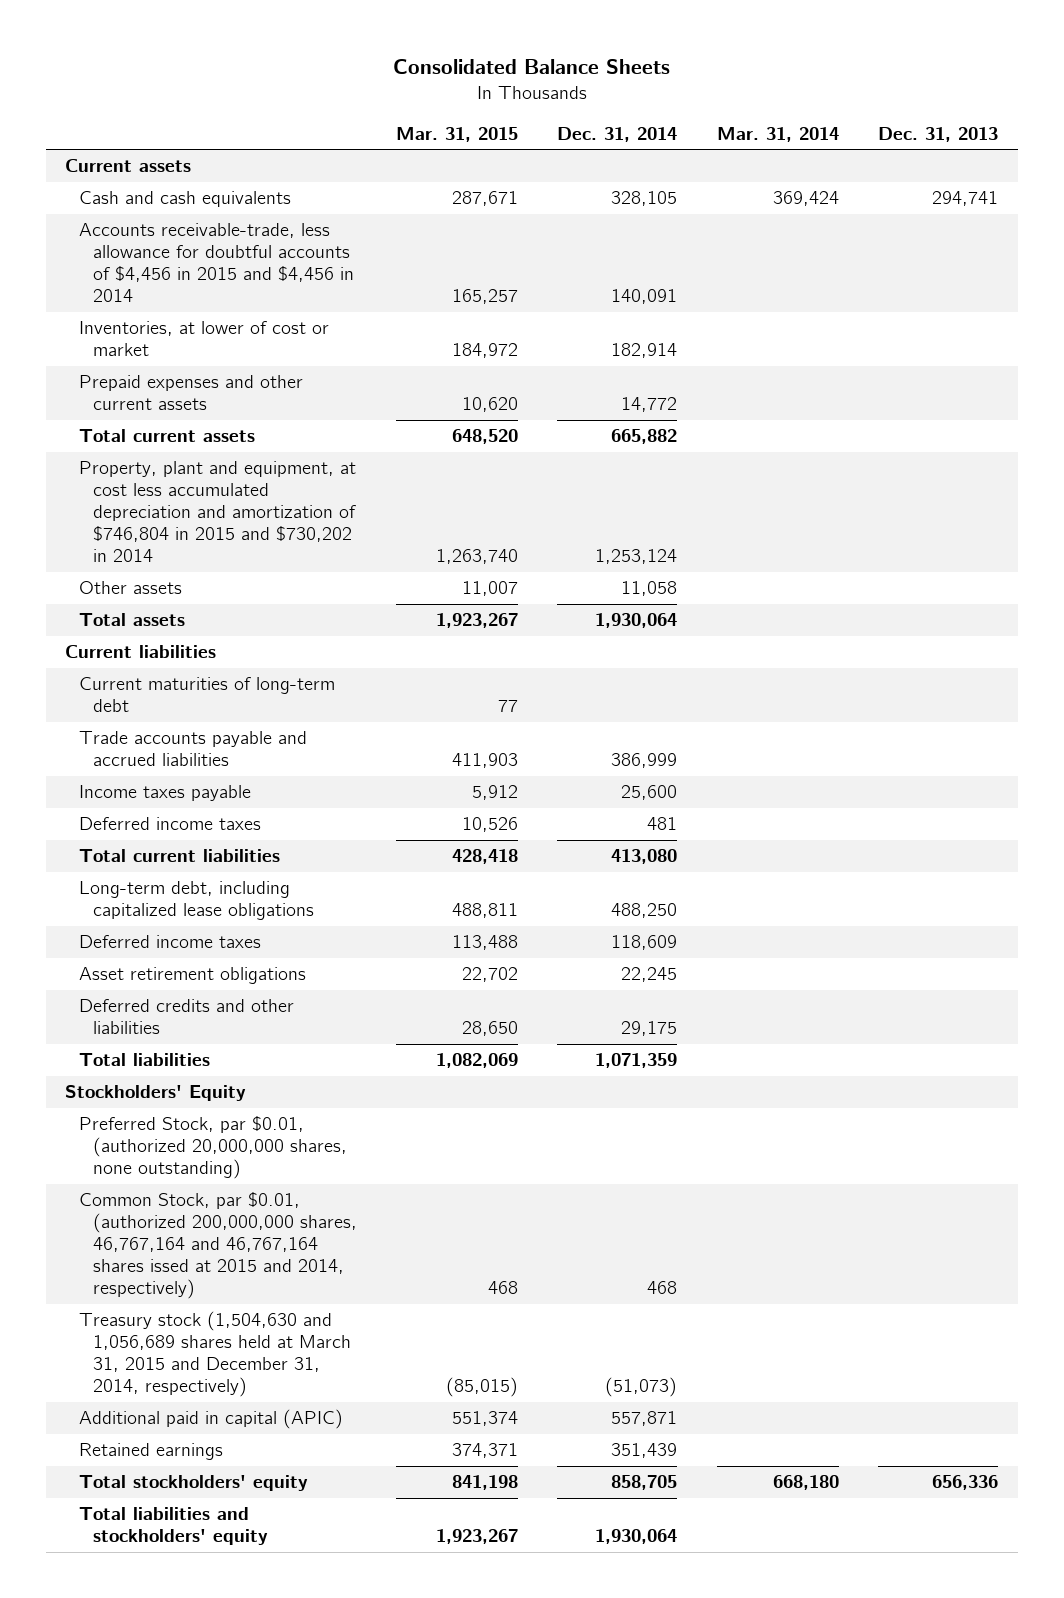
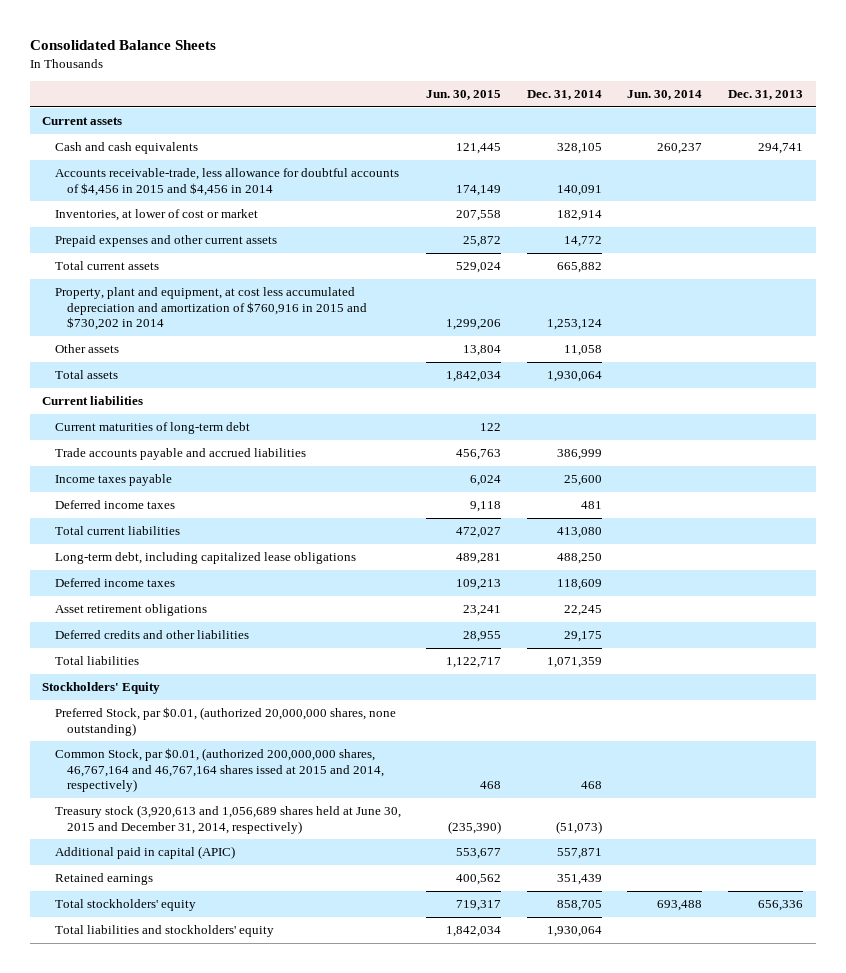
[395,126,518,142] Mar. 31, 2015 -> none
[716,126,839,142] Mar. 31, 2014 -> none
none -> [426,90,502,101] Jun. 30, 2015
none -> [627,90,703,101] Jun. 30, 2014
[79,461,357,562] Property, plant and equipment, at cost less accumulated depreciation and amortization of $746,804 in 2015 and $730,202 in 2014 -> [54,287,367,331] Property, plant and equipment, at cost less accumulated depreciation and amortization of $760,916 in 2015 and $730,202 in 2014
[79,1311,351,1398] Treasury stock (1,504,630 and 1,056,689 shares held at March 31, 2015 and December 31, 2014, respectively) -> [54,805,401,834] Treasury stock (3,920,613 and 1,056,689 shares held at June 30, 2015 and December 31, 2014, respectively)

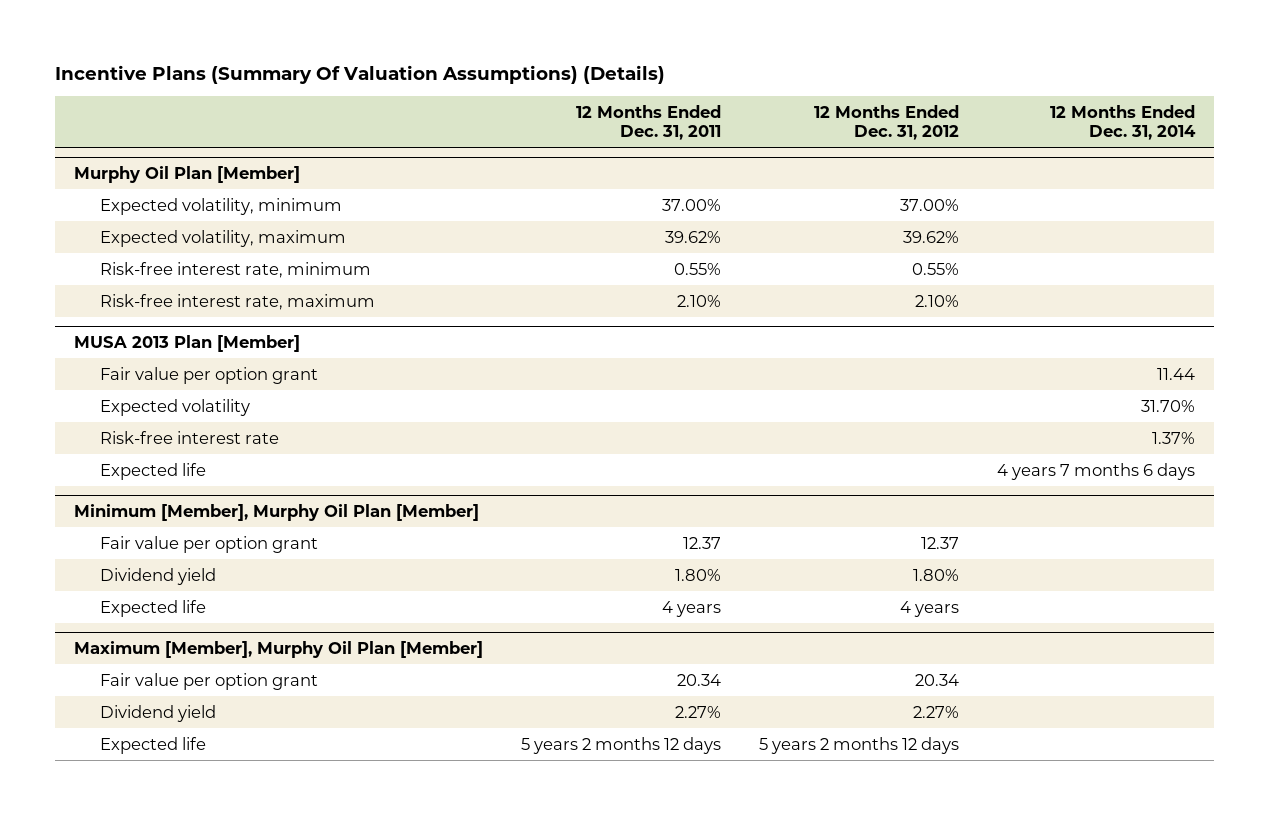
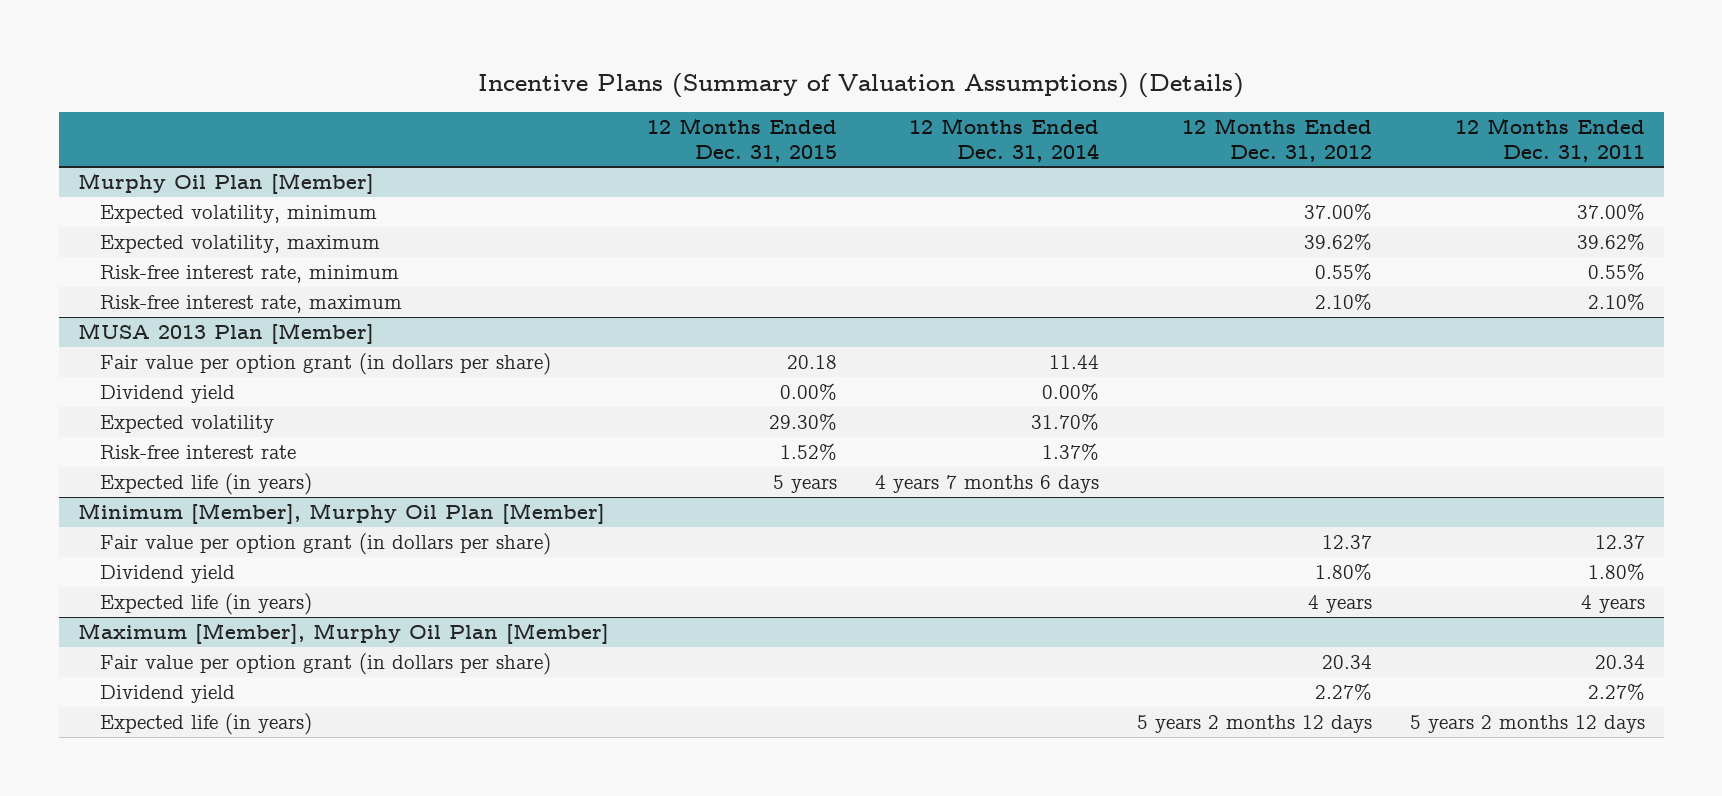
[54,64,665,84] Incentive Plans (Summary Of Valuation Assumptions) (Details) -> [478,73,1245,99] Incentive Plans (Summary of Valuation Assumptions) (Details)
none -> [646,118,837,162] 12 Months Ended Dec. 31, 2015
[99,366,318,384] Fair value per option grant -> [100,353,552,376] Fair value per option grant (in dollars per share)
none -> [100,385,236,404] Dividend yield
[99,462,206,480] Expected life -> [100,473,313,496] Expected life (in years)
[99,535,318,553] Fair value per option grant -> [100,533,552,556] Fair value per option grant (in dollars per share)
[99,599,206,617] Expected life -> [100,593,313,616] Expected life (in years)
[99,672,318,690] Fair value per option grant -> [100,653,552,676] Fair value per option grant (in dollars per share)
[99,736,206,754] Expected life -> [100,713,313,736] Expected life (in years)

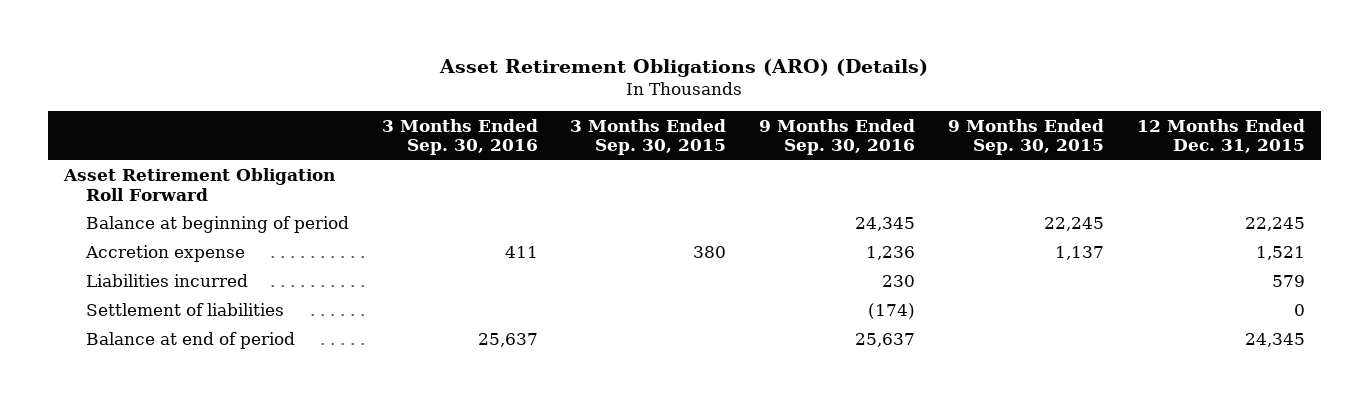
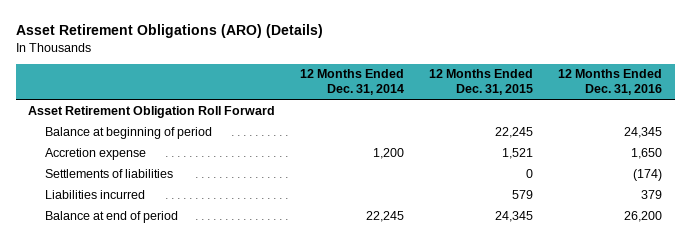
[381,118,538,156] 3 Months Ended Sep. 30, 2016 -> none
[570,118,727,156] 3 Months Ended Sep. 30, 2015 -> none
[759,118,916,156] 9 Months Ended Sep. 30, 2016 -> none
[947,118,1104,156] 9 Months Ended Sep. 30, 2015 -> none
none -> [300,69,405,96] 12 Months Ended Dec. 31, 2014
none -> [558,69,663,96] 12 Months Ended Dec. 31, 2016
none -> [45,168,174,178] Settlements of liabilities
[85,303,284,317] Settlement of liabilities -> none

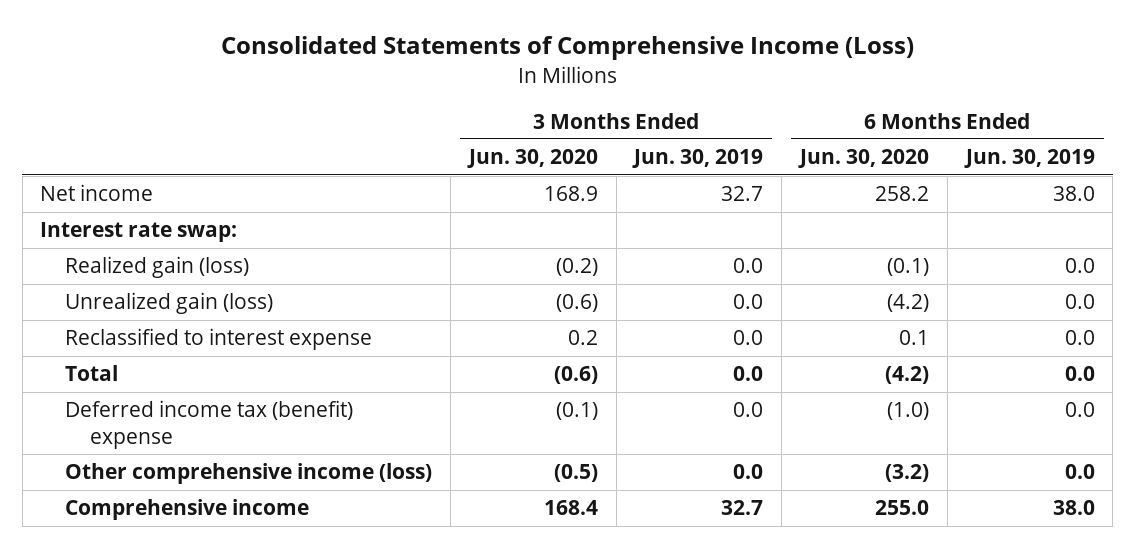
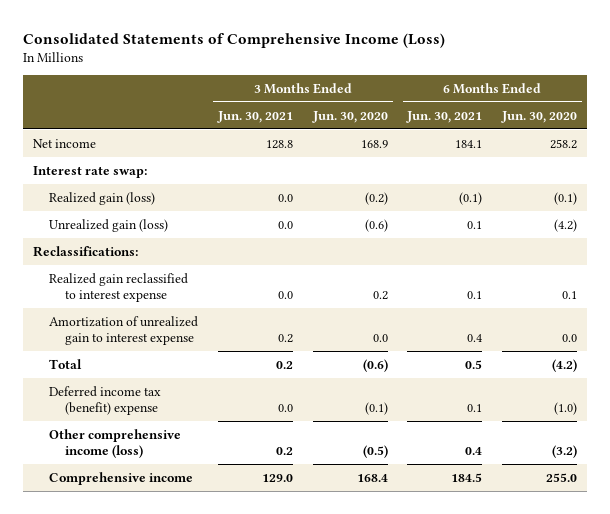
[632,149,764,169] Jun. 30, 2019 -> none
[963,149,1095,169] Jun. 30, 2019 -> none
none -> [216,110,293,123] Jun. 30, 2021
none -> [406,110,483,123] Jun. 30, 2021
none -> [32,245,138,257] Reclassifications:
[65,328,373,351] Reclassified to interest expense -> [48,272,188,302] Realized gain reclassified to interest expense
none -> [48,315,198,345] Amortization of unrealized gain to interest expense

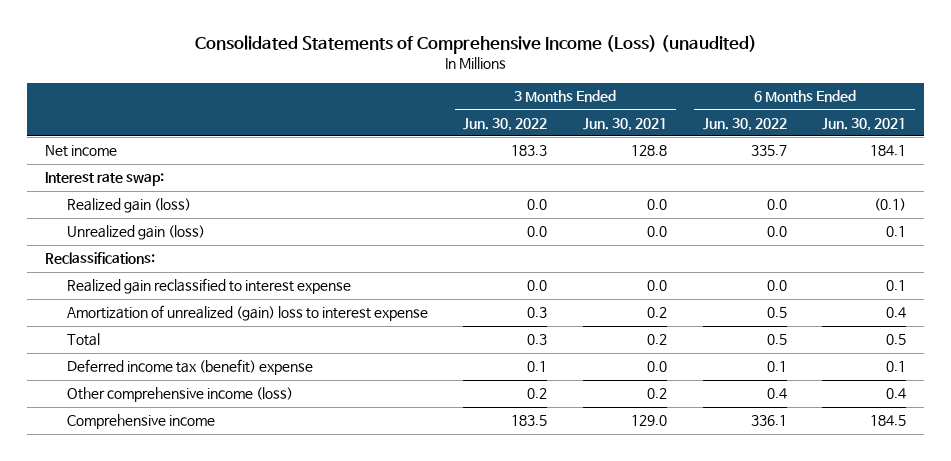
[22,32,445,48] Consolidated Statements of Comprehensive Income (Loss) -> [194,35,757,55] Consolidated Statements of Comprehensive Income (Loss) (unaudited)
[311,110,388,123] Jun. 30, 2020 -> none
[501,110,578,123] Jun. 30, 2020 -> none
none -> [463,117,548,131] Jun. 30, 2022
none -> [702,117,787,131] Jun. 30, 2022
[48,315,198,345] Amortization of unrealized gain to interest expense -> [66,305,428,322] Amortization of unrealized (gain) loss to interest expense

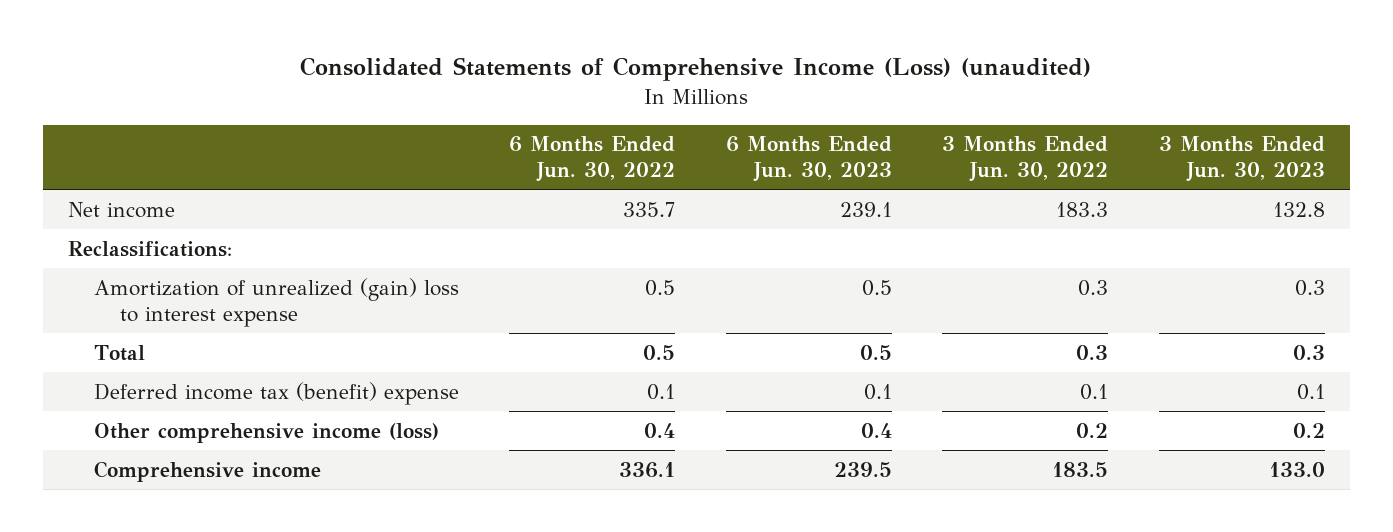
[583,117,668,131] Jun. 30, 2021 -> none
[822,117,907,131] Jun. 30, 2021 -> none
none -> [725,136,892,183] 6 Months Ended Jun. 30, 2023
none -> [1158,136,1325,183] 3 Months Ended Jun. 30, 2023
[44,172,164,187] Interest rate swap: -> none
[66,198,191,214] Realized gain (loss) -> none
[66,225,205,241] Unrealized gain (loss) -> none
[66,278,351,295] Realized gain reclassified to interest expense -> none

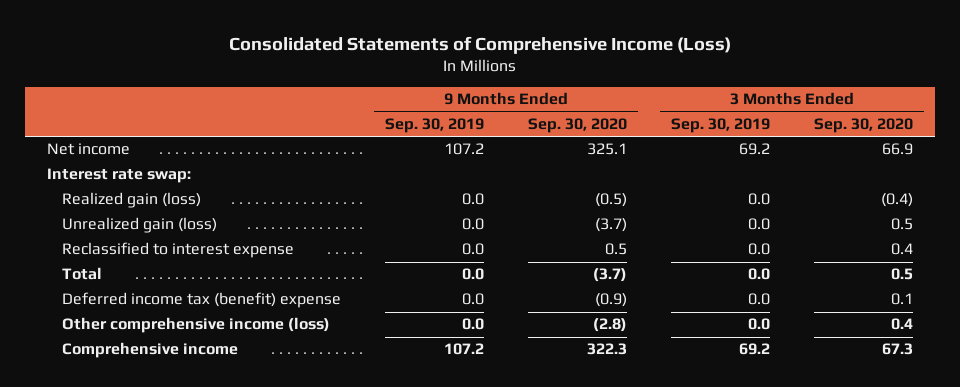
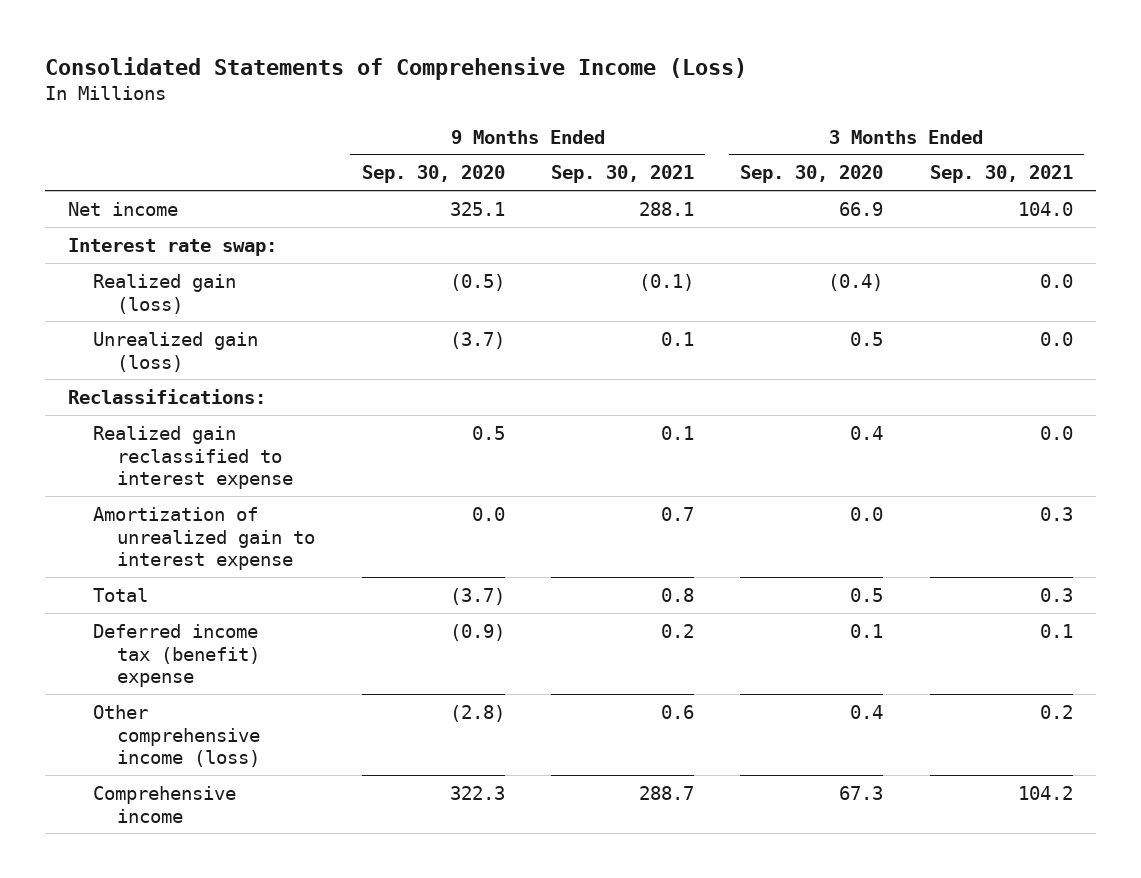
[384,117,484,133] Sep. 30, 2019 -> none
[670,117,770,133] Sep. 30, 2019 -> none
none -> [550,165,694,184] Sep. 30, 2021
none -> [929,165,1073,184] Sep. 30, 2021
none -> [68,388,267,404] Reclassifications:
[61,242,294,259] Reclassified to interest expense -> [92,425,294,490] Realized gain reclassified to interest expense
none -> [92,506,316,571] Amortization of unrealized gain to interest expense

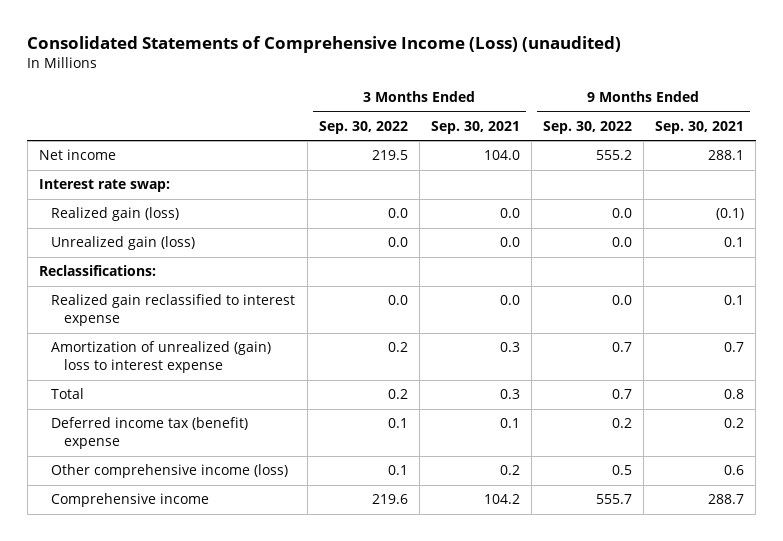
[45,56,748,80] Consolidated Statements of Comprehensive Income (Loss) -> [27,36,622,54] Consolidated Statements of Comprehensive Income (Loss) (unaudited)
[361,165,505,184] Sep. 30, 2020 -> none
[740,165,884,184] Sep. 30, 2020 -> none
none -> [318,120,408,134] Sep. 30, 2022
none -> [542,120,632,134] Sep. 30, 2022
[92,506,316,571] Amortization of unrealized gain to interest expense -> [51,341,272,374] Amortization of unrealized (gain) loss to interest expense

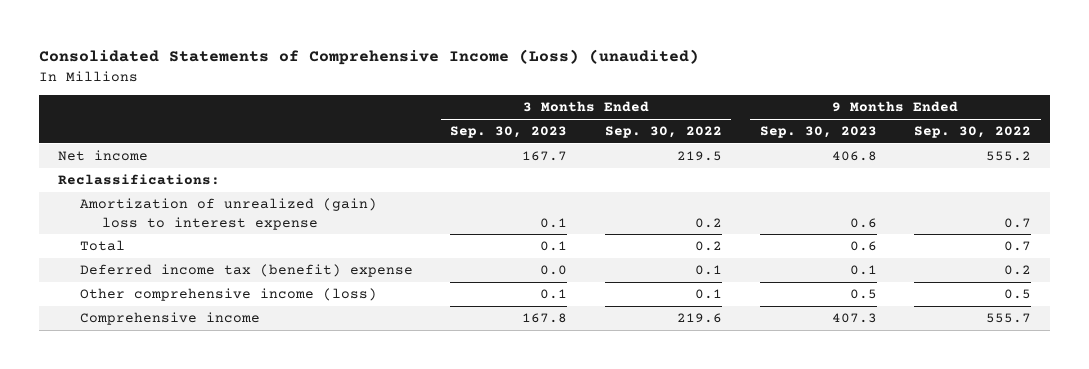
[430,120,520,134] Sep. 30, 2021 -> none
[655,120,745,134] Sep. 30, 2021 -> none
none -> [450,126,568,139] Sep. 30, 2023
none -> [759,126,877,139] Sep. 30, 2023
[38,179,170,193] Interest rate swap: -> none
[51,207,180,222] Realized gain (loss) -> none
[51,236,196,251] Unrealized gain (loss) -> none
[51,294,296,327] Realized gain reclassified to interest expense -> none

